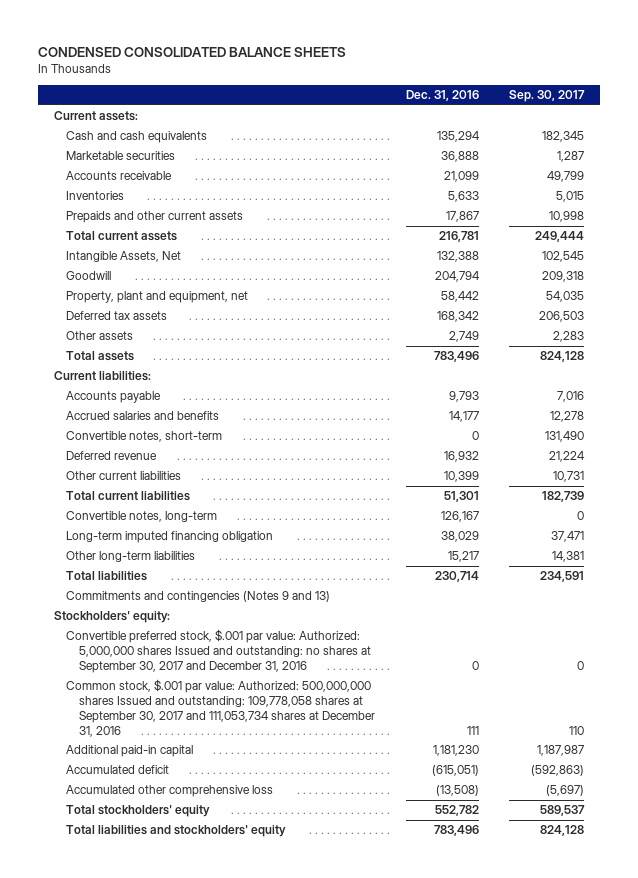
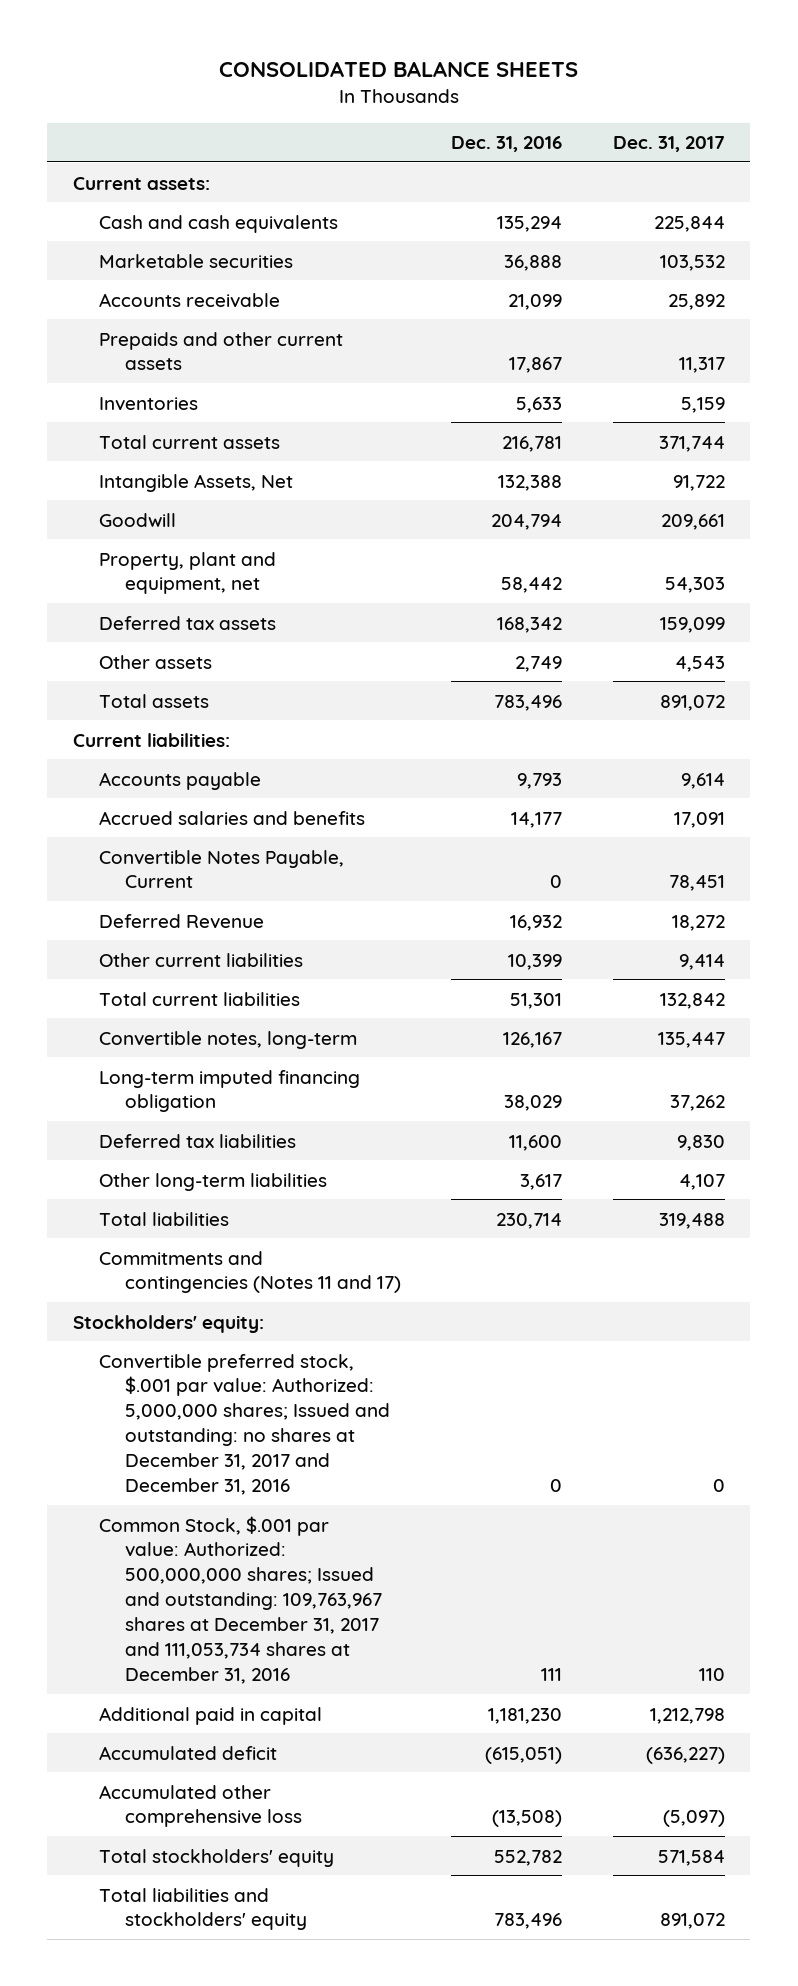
[38,46,347,57] CONDENSED CONSOLIDATED BALANCE SHEETS -> [218,61,578,78] CONSOLIDATED BALANCE SHEETS
[509,90,586,103] Sep. 30, 2017 -> none
none -> [612,136,725,153] Dec. 31, 2017
[66,191,125,201] Inventories -> [98,396,198,411] Inventories
[66,431,223,443] Convertible notes, short-term -> [98,849,344,889] Convertible Notes Payable, Current
[66,451,158,461] Deferred revenue -> [98,913,264,929] Deferred Revenue
none -> [98,1133,296,1148] Deferred tax liabilities
[447,551,479,563] 15,217 -> [520,1173,563,1190] 3,617
[66,591,331,603] Commitments and contingencies (Notes 9 and 13) -> [98,1250,401,1294] Commitments and contingencies (Notes 11 and 17)
[66,629,371,673] Convertible preferred stock, $.001 par value: Authorized: 5,000,000 shares Issued and outstanding: no shares at September 30, 2017 and December 31, 2016 -> [98,1353,390,1495] Convertible preferred stock, $.001 par value: Authorized: 5,000,000 shares; Issued and outstanding: no shares at December 31, 2017 and December 31, 2016
[66,679,375,737] Common stock, $.001 par value: Authorized: 500,000,000 shares Issued and outstanding: 109,778,058 shares at September 30, 2017 and 111,053,734 shares at December 31, 2016 -> [98,1515,382,1684] Common Stock, $.001 par value: Authorized: 500,000,000 shares; Issued and outstanding: 109,763,967 shares at December 31, 2017 and 111,053,734 shares at December 31, 2016
[66,745,194,758] Additional paid-in capital -> [98,1706,322,1725] Additional paid in capital

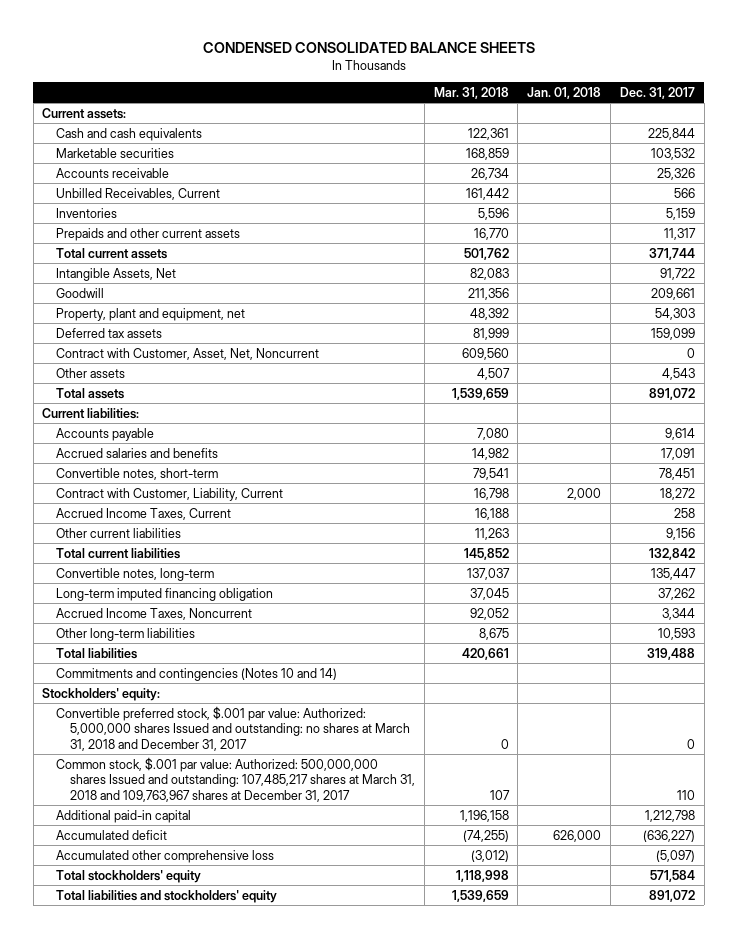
[218,61,578,78] CONSOLIDATED BALANCE SHEETS -> [202,41,535,53] CONDENSED CONSOLIDATED BALANCE SHEETS
[451,136,563,153] Dec. 31, 2016 -> none
none -> [433,87,509,100] Mar. 31, 2018
none -> [527,87,602,100] Jan. 01, 2018
[667,293,725,310] 25,892 -> [656,167,695,180] 25,326
none -> [56,187,221,200] Unbilled Receivables, Current
[98,331,343,371] Prepaids and other current assets -> [56,227,241,241] Prepaids and other current assets
none -> [56,347,320,360] Contract with Customer, Asset, Net, Noncurrent
[98,849,344,889] Convertible Notes Payable, Current -> [56,467,219,480] Convertible notes, short-term
[98,913,264,929] Deferred Revenue -> [56,487,284,501] Contract with Customer, Liability, Current
none -> [56,507,232,520] Accrued Income Taxes, Current
[678,953,725,970] 9,414 -> [665,527,695,540] 9,156
[98,1133,296,1148] Deferred tax liabilities -> none
none -> [56,607,253,620] Accrued Income Taxes, Noncurrent
[678,1173,725,1190] 4,107 -> [657,627,695,640] 10,593
[98,1250,401,1294] Commitments and contingencies (Notes 11 and 17) -> [56,667,338,681] Commitments and contingencies (Notes 10 and 14)
[98,1353,390,1495] Convertible preferred stock, $.001 par value: Authorized: 5,000,000 shares; Issued and outstanding: no shares at December 31, 2017 and December 31, 2016 -> [56,705,410,752] Convertible preferred stock, $.001 par value: Authorized: 5,000,000 shares Issued and outstanding: no shares at March 31, 2018 and December 31, 2017
[98,1515,382,1684] Common Stock, $.001 par value: Authorized: 500,000,000 shares; Issued and outstanding: 109,763,967 shares at December 31, 2017 and 111,053,734 shares at December 31, 2016 -> [56,756,415,803] Common stock, $.001 par value: Authorized: 500,000,000 shares Issued and outstanding: 107,485,217 shares at March 31, 2018 and 109,763,967 shares at December 31, 2017
[98,1706,322,1725] Additional paid in capital -> [56,809,192,823] Additional paid-in capital

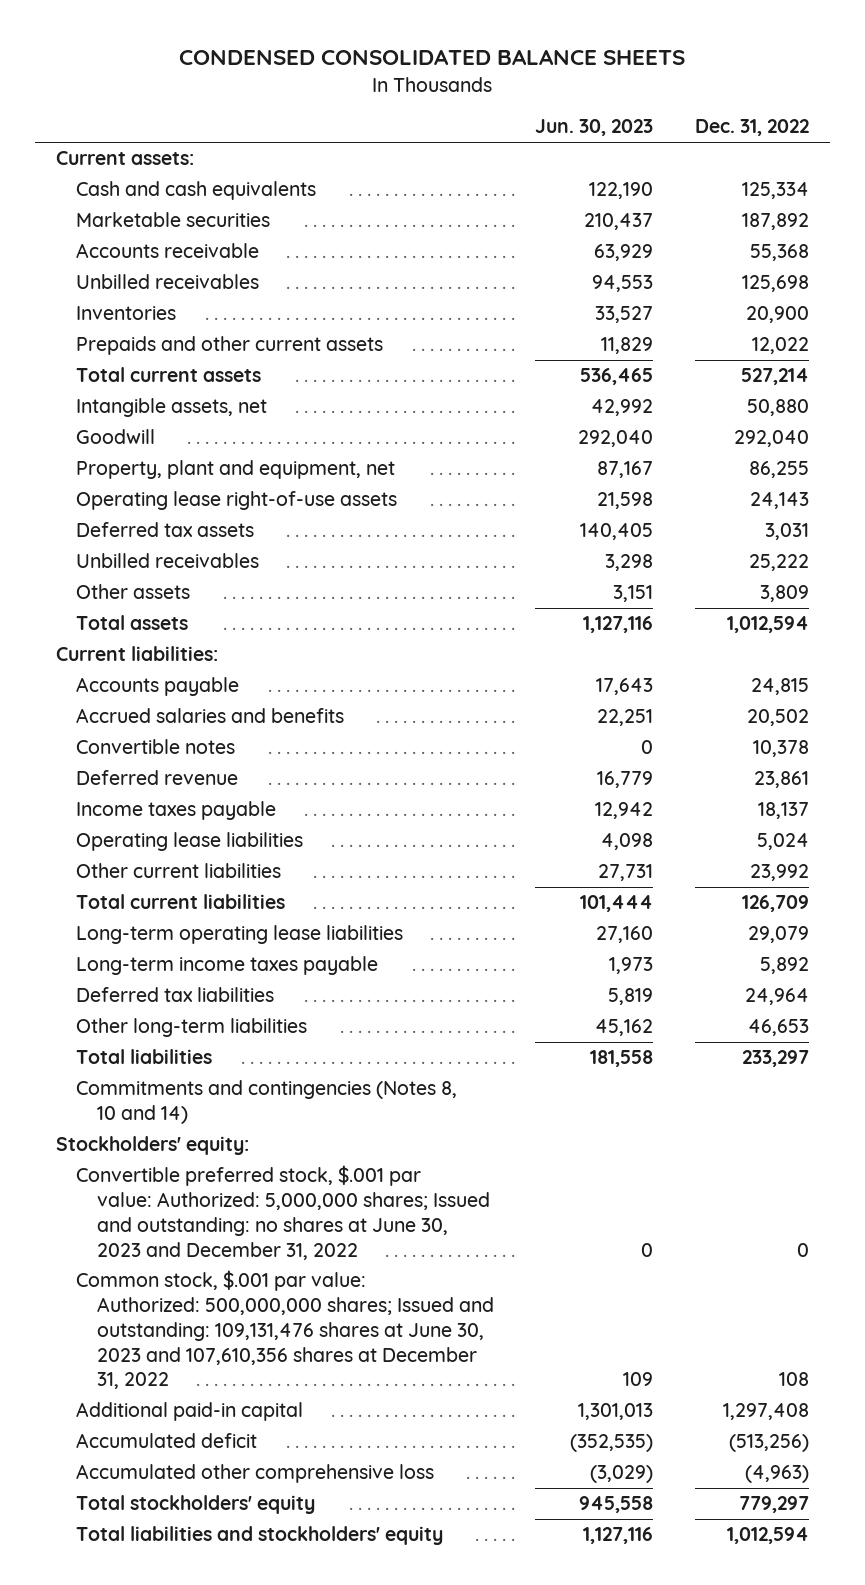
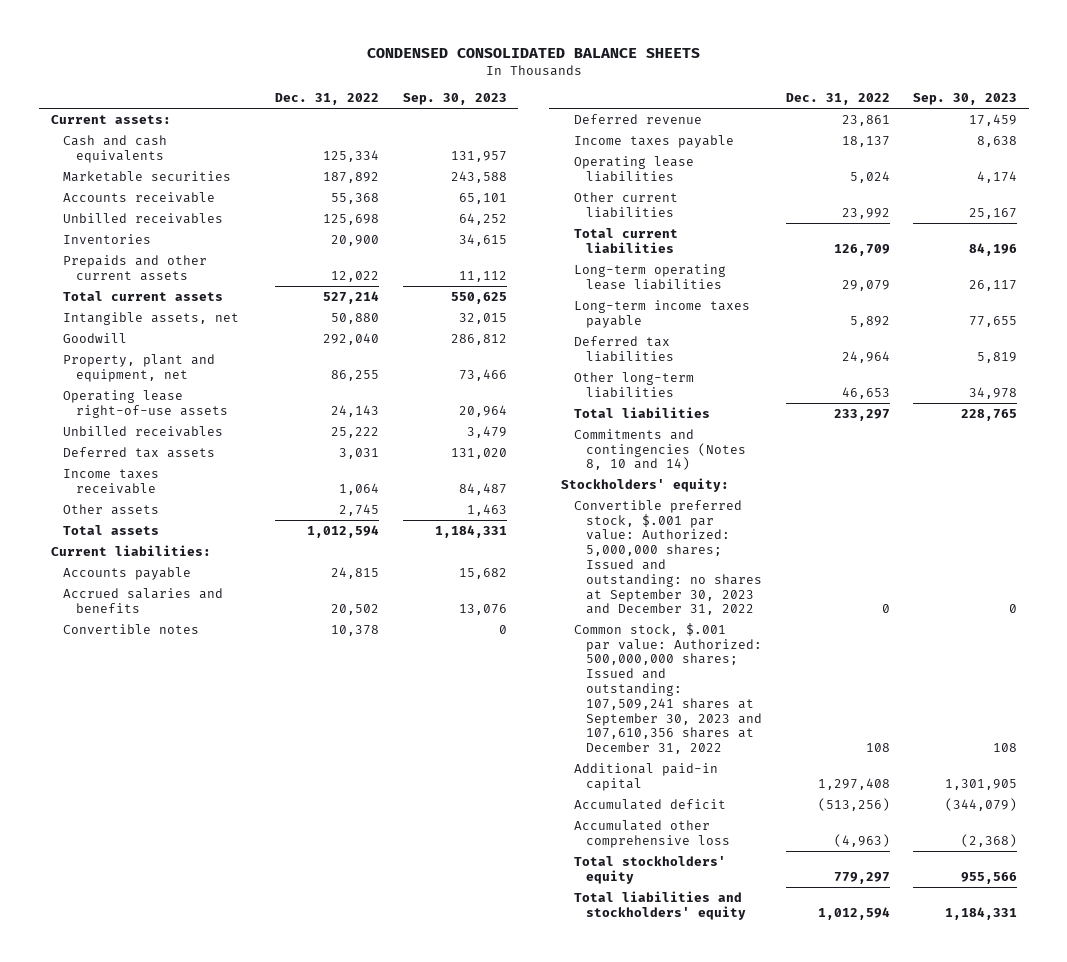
[535,119,654,137] Jun. 30, 2023 -> none
none -> [402,93,507,106] Sep. 30, 2023
[76,522,255,538] Deferred tax assets -> [63,446,216,458] Deferred tax assets
none -> [63,468,160,494] Income taxes receivable
[759,585,809,603] 3,809 -> [339,503,380,516] 2,745
[76,1165,490,1260] Convertible preferred stock, $.001 par value: Authorized: 5,000,000 shares; Issued and outstanding: no shares at June 30, 2023 and December 31, 2022 -> [573,499,763,616] Convertible preferred stock, $.001 par value: Authorized: 5,000,000 shares; Issued and outstanding: no shares at September 30, 2023 and December 31, 2022
[76,1270,494,1390] Common stock, $.001 par value: Authorized: 500,000,000 shares; Issued and outstanding: 109,131,476 shares at June 30, 2023 and 107,610,356 shares at December 31, 2022 -> [573,622,763,755] Common stock, $.001 par value: Authorized: 500,000,000 shares; Issued and outstanding: 107,509,241 shares at September 30, 2023 and 107,610,356 shares at December 31, 2022

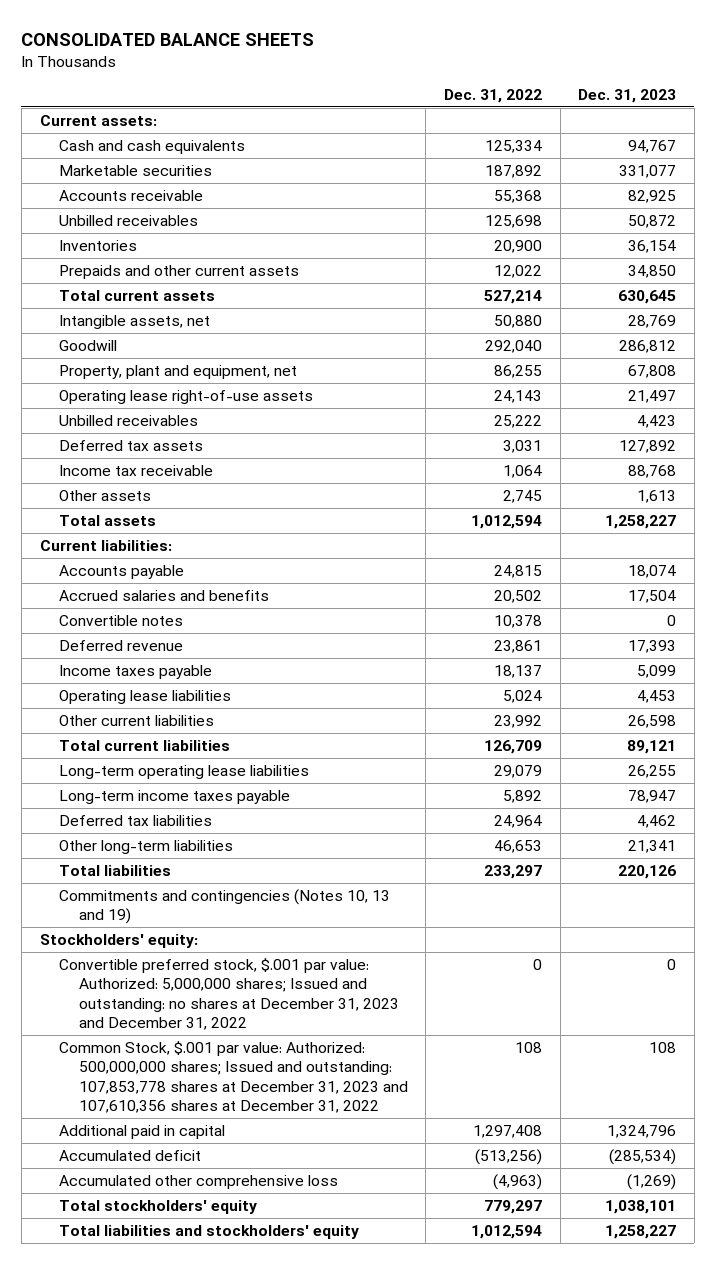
[366,48,700,59] CONDENSED CONSOLIDATED BALANCE SHEETS -> [21,32,315,46] CONSOLIDATED BALANCE SHEETS
[402,93,507,106] Sep. 30, 2023 -> none
none -> [578,88,677,103] Dec. 31, 2023
[63,468,160,494] Income taxes receivable -> [59,464,214,476] Income tax receivable
[573,428,747,471] Commitments and contingencies (Notes 8, 10 and 14) -> [59,888,391,925] Commitments and contingencies (Notes 10, 13 and 19)
[573,499,763,616] Convertible preferred stock, $.001 par value: Authorized: 5,000,000 shares; Issued and outstanding: no shares at September 30, 2023 and December 31, 2022 -> [59,957,399,1030] Convertible preferred stock, $.001 par value: Authorized: 5,000,000 shares; Issued and outstanding: no shares at December 31, 2023 and December 31, 2022
[573,622,763,755] Common stock, $.001 par value: Authorized: 500,000,000 shares; Issued and outstanding: 107,509,241 shares at September 30, 2023 and 107,610,356 shares at December 31, 2022 -> [59,1040,408,1113] Common Stock, $.001 par value: Authorized: 500,000,000 shares; Issued and outstanding: 107,853,778 shares at December 31, 2023 and 107,610,356 shares at December 31, 2022
[573,762,718,791] Additional paid-in capital -> [59,1124,226,1139] Additional paid in capital

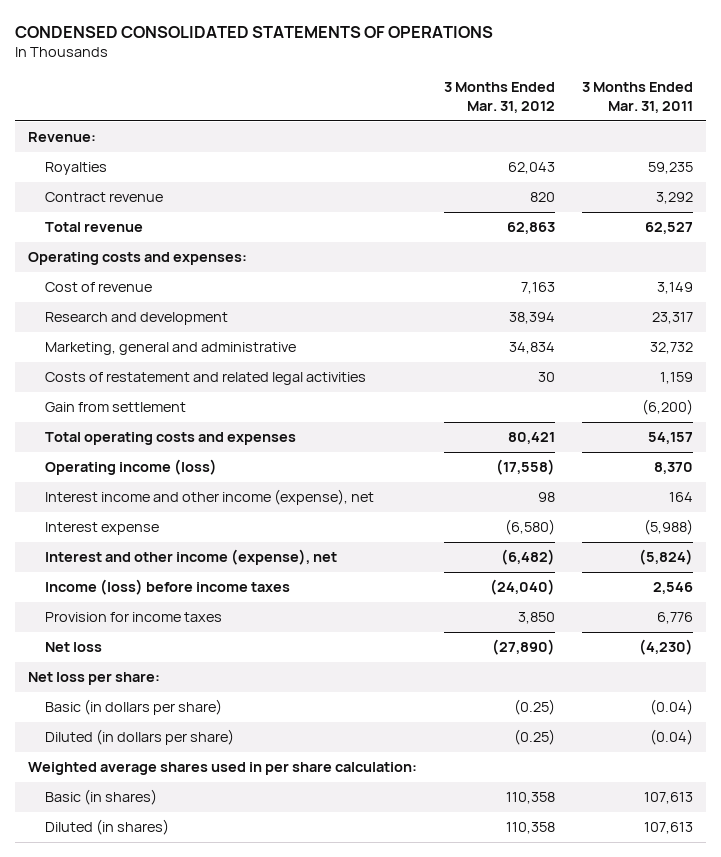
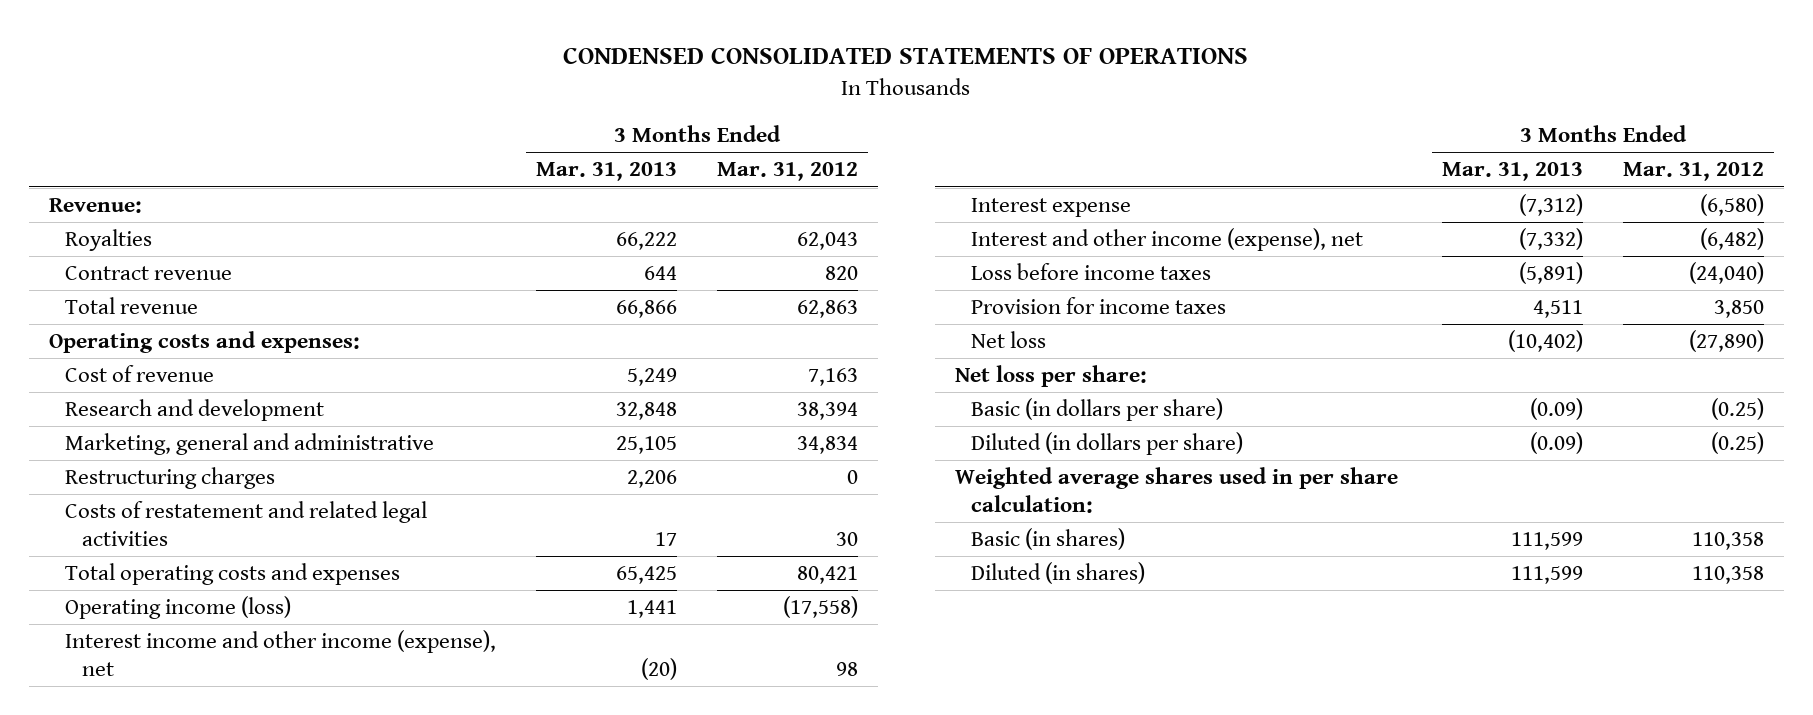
[581,82,693,114] 3 Months Ended Mar. 31, 2011 -> none
none -> [536,162,678,182] Mar. 31, 2013
none -> [65,467,276,490] Restructuring charges
[45,402,187,413] Gain from settlement -> none
[45,579,291,596] Income (loss) before income taxes -> [971,263,1212,281] Loss before income taxes

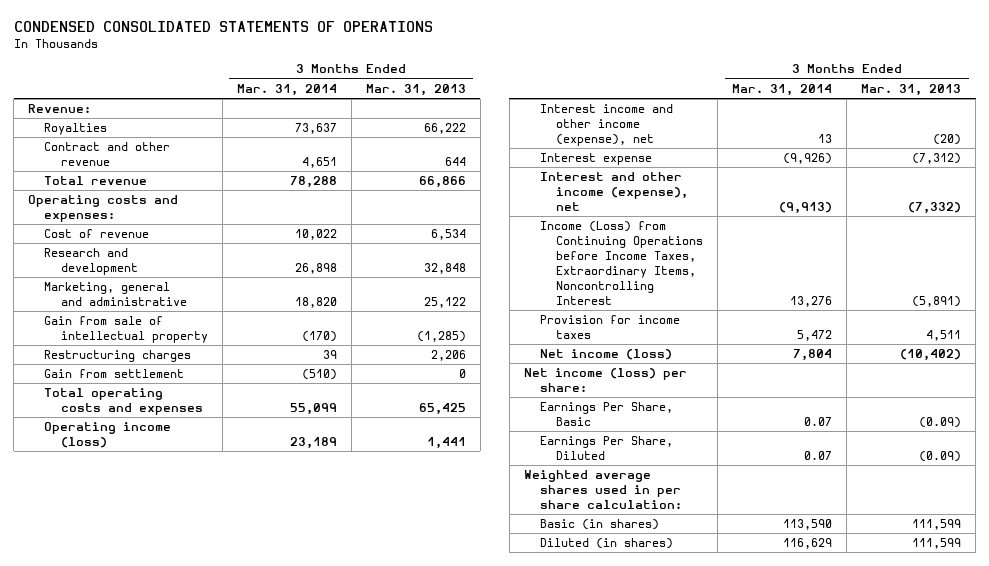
[716,162,858,182] Mar. 31, 2012 -> none
none -> [236,83,337,96] Mar. 31, 2014
[65,266,233,281] Contract revenue -> [44,142,171,167] Contract and other revenue
[627,368,678,387] 5,249 -> [430,229,466,241] 6,534
[616,436,678,455] 25,105 -> [423,297,466,309] 25,122
none -> [44,316,208,344] Gain from sale of intellectual property
[65,501,428,546] Costs of restatement and related legal activities -> none
none -> [44,369,185,379] Gain from settlement
[971,263,1212,281] Loss before income taxes -> [540,221,704,305] Income (Loss) from Continuing Operations before Income Taxes, Extraordinary Items, Noncontrolling Interest
[971,331,1047,349] Net loss -> [540,349,673,361] Net income (loss)
[954,365,1147,388] Net loss per share: -> [523,368,687,393] Net income (loss) per share:
[971,398,1224,422] Basic (in dollars per share) -> [540,402,674,427] Earnings Per Share, Basic
[971,432,1244,456] Diluted (in dollars per share) -> [540,436,674,461] Earnings Per Share, Diluted

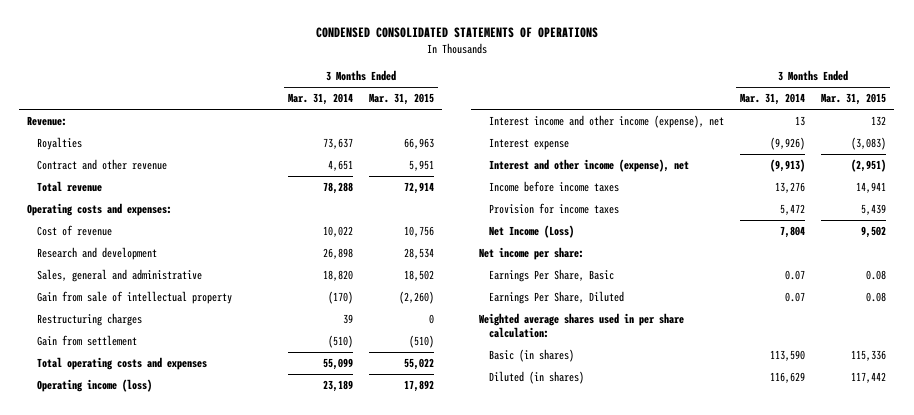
[365,83,466,96] Mar. 31, 2013 -> none
none -> [369,93,435,106] Mar. 31, 2015
[44,282,187,307] Marketing, general and administrative -> [37,269,203,283] Sales, general and administrative
[540,221,704,305] Income (Loss) from Continuing Operations before Income Taxes, Extraordinary Items, Noncontrolling Interest -> [489,181,620,193] Income before income taxes
[540,349,673,361] Net income (loss) -> [489,225,575,239] Net Income (Loss)
[523,368,687,393] Net income (loss) per share: -> [479,247,585,261] Net income per share:

